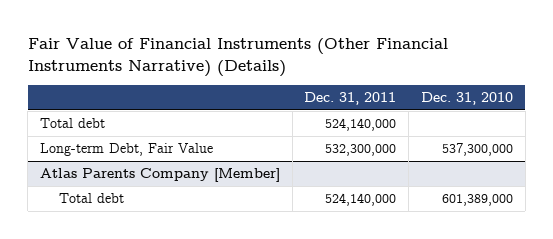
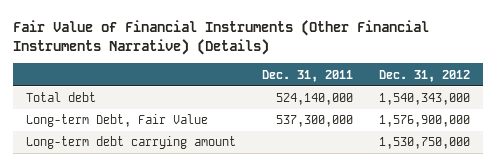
[421,92,514,106] Dec. 31, 2010 -> none
none -> [378,69,470,82] Dec. 31, 2012
[39,168,280,183] Atlas Parents Company [Member] -> none
[58,193,124,204] Total debt -> none
[325,144,397,157] 532,300,000 -> [275,115,353,128] 537,300,000
none -> [26,136,237,150] Long-term debt carrying amount

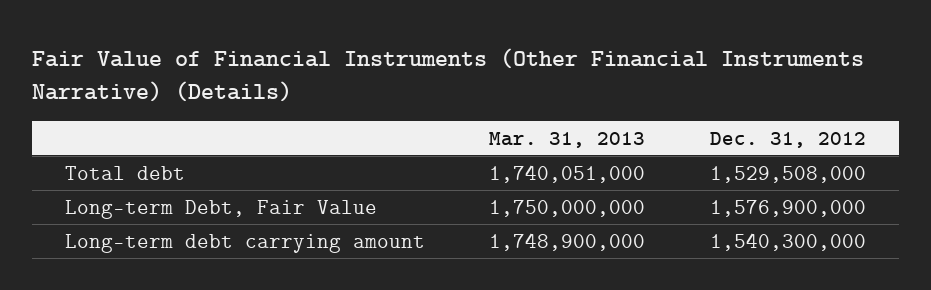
[261,69,353,82] Dec. 31, 2011 -> none
none -> [489,131,646,148] Mar. 31, 2013
[378,93,470,106] 1,540,343,000 -> [710,165,867,183] 1,529,508,000
[378,137,470,150] 1,530,750,000 -> [710,232,867,251] 1,540,300,000

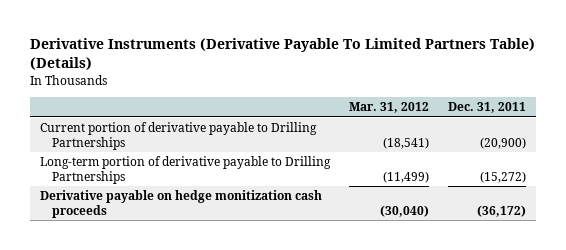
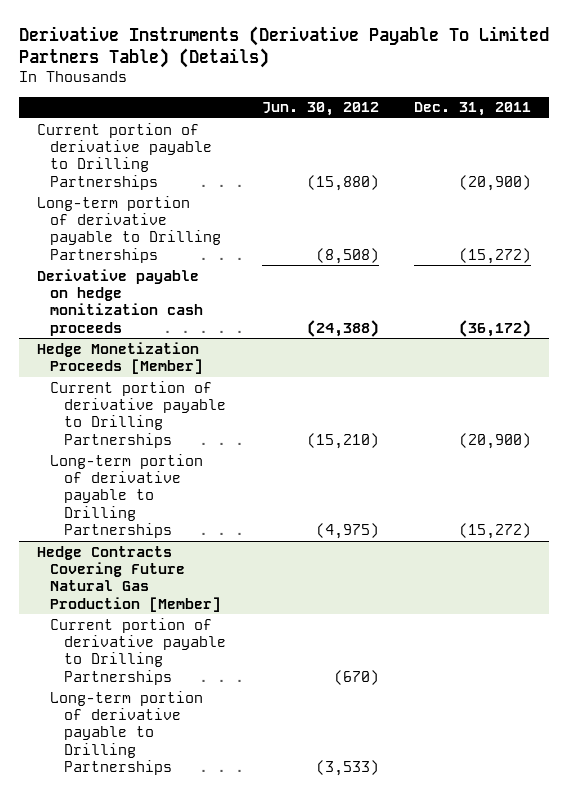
[349,102,430,114] Mar. 31, 2012 -> none
none -> [261,102,379,117] Jun. 30, 2012
none -> [36,341,204,374] Hedge Monetization Proceeds [Member]
none -> [50,380,226,448] Current portion of derivative payable to Drilling Partnerships
none -> [50,453,204,539] Long-term portion of derivative payable to Drilling Partnerships
none -> [36,545,222,612] Hedge Contracts Covering Future Natural Gas Production [Member]
none -> [50,617,226,685] Current portion of derivative payable to Drilling Partnerships
none -> [50,690,204,776] Long-term portion of derivative payable to Drilling Partnerships

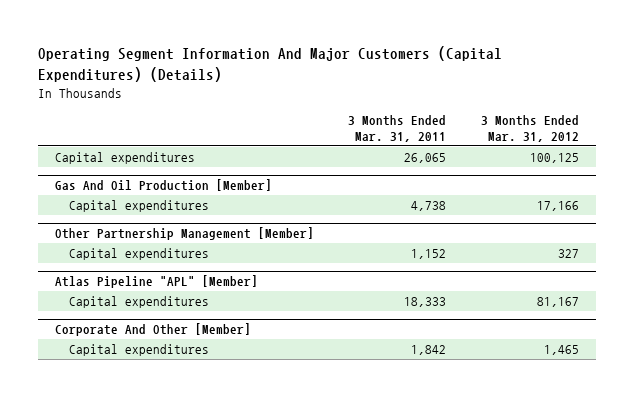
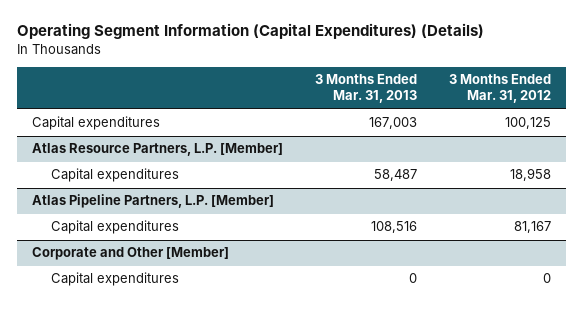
[37,46,502,82] Operating Segment Information And Major Customers (Capital Expenditures) (Details) -> [16,23,484,40] Operating Segment Information (Capital Expenditures) (Details)
[348,114,447,143] 3 Months Ended Mar. 31, 2011 -> none
none -> [314,74,417,104] 3 Months Ended Mar. 31, 2013
[55,179,273,192] Gas And Oil Production [Member] -> none
[55,227,315,241] Other Partnership Management [Member] -> none
[68,248,209,261] Capital expenditures -> none
[55,275,259,289] Atlas Pipeline "APL" [Member] -> none
none -> [32,143,284,157] Atlas Resource Partners, L.P. [Member]
[536,201,579,212] 17,166 -> [509,168,551,182] 18,958
none -> [32,194,275,209] Atlas Pipeline Partners, L.P. [Member]
[55,323,252,337] Corporate And Other [Member] -> [32,247,230,261] Corporate and Other [Member]
[543,345,579,356] 1,465 -> [542,273,551,284] 0

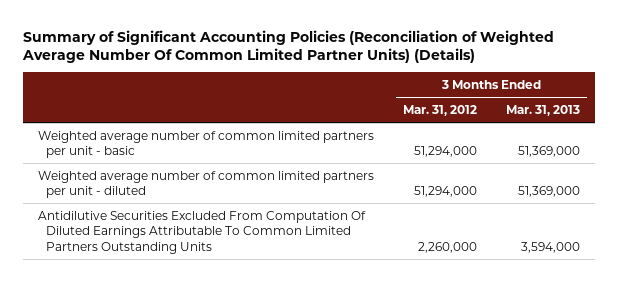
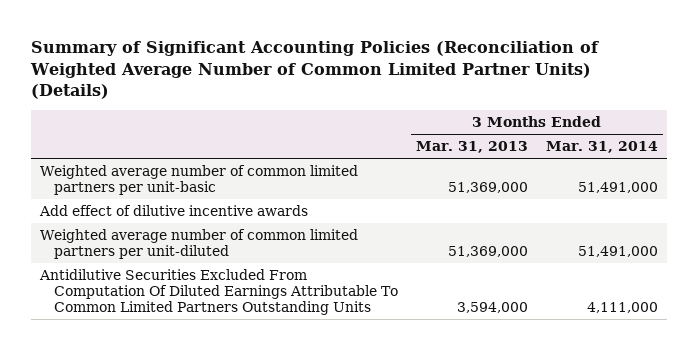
[22,29,555,64] Summary of Significant Accounting Policies (Reconciliation of Weighted Average Number Of Common Limited Partner Units) (Details) -> [30,40,600,100] Summary of Significant Accounting Policies (Reconciliation of Weighted Average Number of Common Limited Partner Units) (Details)
[402,105,477,117] Mar. 31, 2012 -> none
none -> [546,141,659,154] Mar. 31, 2014
[37,130,374,159] Weighted average number of common limited partners per unit - basic -> [40,165,359,196] Weighted average number of common limited partners per unit-basic
none -> [39,205,309,217] Add effect of dilutive incentive awards
[37,170,374,199] Weighted average number of common limited partners per unit - diluted -> [40,229,359,260] Weighted average number of common limited partners per unit-diluted

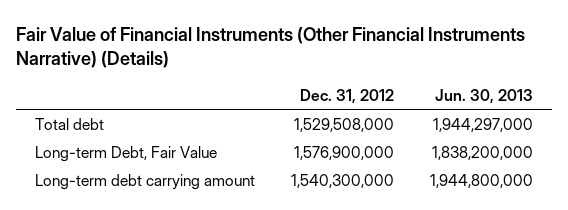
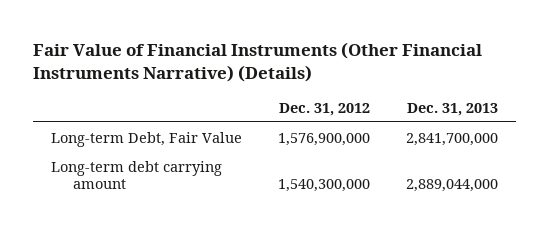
[435,88,534,104] Jun. 30, 2013 -> none
none -> [406,102,498,116] Dec. 31, 2013
[34,117,104,130] Total debt -> none

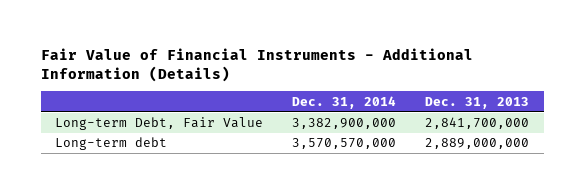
[33,42,483,82] Fair Value of Financial Instruments (Other Financial Instruments Narrative) (Details) -> [40,48,473,83] Fair Value of Financial Instruments - Additional Information (Details)
[279,102,371,116] Dec. 31, 2012 -> none
none -> [292,95,397,109] Dec. 31, 2014
[51,160,223,190] Long-term debt carrying amount -> [55,137,168,151] Long-term debt
[405,179,498,193] 2,889,044,000 -> [425,138,530,150] 2,889,000,000

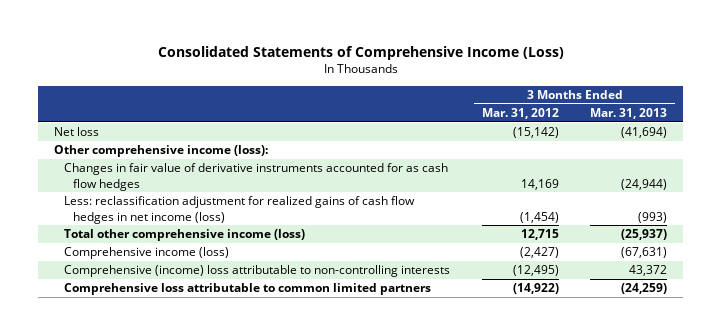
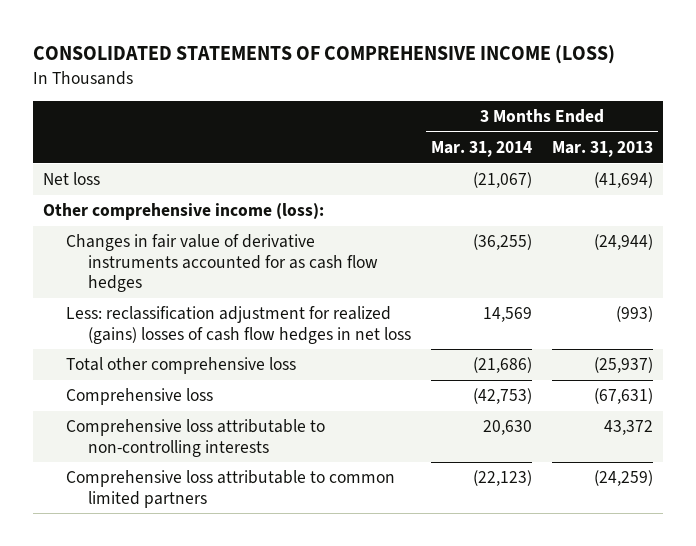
[157,46,564,61] Consolidated Statements of Comprehensive Income (Loss) -> [33,45,616,65] CONSOLIDATED STATEMENTS OF COMPREHENSIVE INCOME (LOSS)
[481,108,559,120] Mar. 31, 2012 -> none
none -> [431,140,533,157] Mar. 31, 2014
[63,196,415,224] Less: reclassification adjustment for realized gains of cash flow hedges in net income (loss) -> [65,306,412,344] Less: reclassification adjustment for realized (gains) losses of cash flow hedges in net loss
[63,229,305,242] Total other comprehensive income (loss) -> [65,357,296,375] Total other comprehensive loss
[63,247,229,260] Comprehensive income (loss) -> [65,388,213,406] Comprehensive loss
[63,265,450,278] Comprehensive (income) loss attributable to non-controlling interests -> [65,419,325,457] Comprehensive loss attributable to non-controlling interests

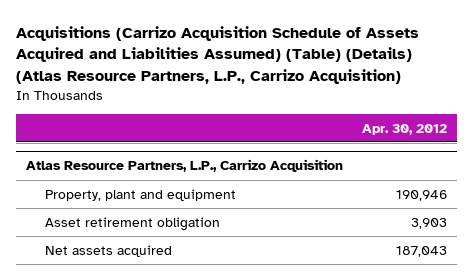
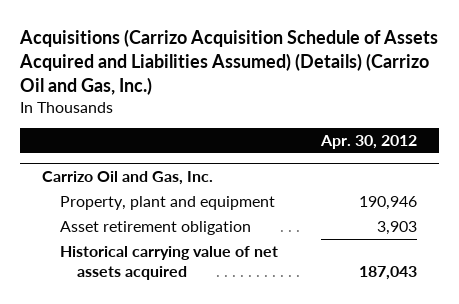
[15,25,419,85] Acquisitions (Carrizo Acquisition Schedule of Assets Acquired and Liabilities Assumed) (Table) (Details) (Atlas Resource Partners, L.P., Carrizo Acquisition) -> [19,29,439,95] Acquisitions (Carrizo Acquisition Schedule of Assets Acquired and Liabilities Assumed) (Details) (Carrizo Oil and Gas, Inc.)
[25,159,343,173] Atlas Resource Partners, L.P., Carrizo Acquisition -> none
none -> [42,170,214,185] Carrizo Oil and Gas, Inc.
[44,244,172,257] Net assets acquired -> [59,245,278,280] Historical carrying value of net assets acquired

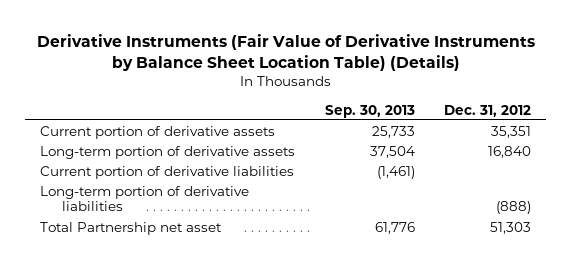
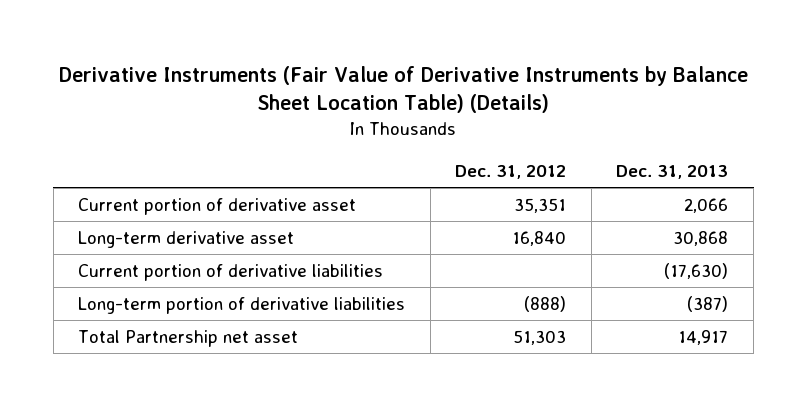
[324,104,415,118] Sep. 30, 2013 -> none
none -> [616,164,729,179] Dec. 31, 2013
[40,125,276,139] Current portion of derivative assets -> [78,197,357,215] Current portion of derivative asset
[40,145,296,159] Long-term portion of derivative assets -> [78,230,295,248] Long-term derivative asset

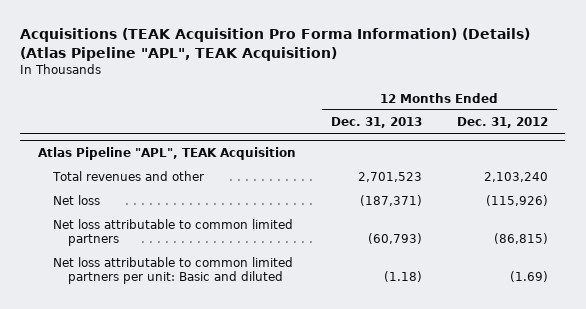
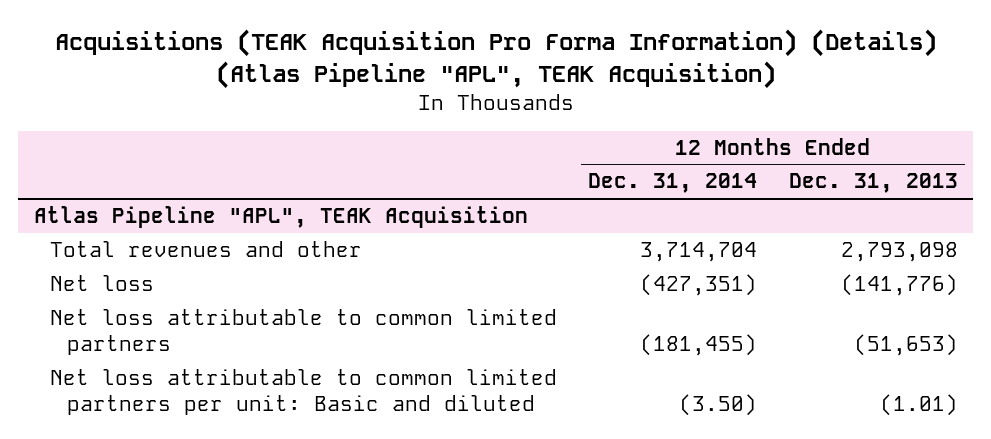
[456,117,548,129] Dec. 31, 2012 -> none
none -> [588,173,758,194] Dec. 31, 2014
[357,172,422,183] 2,701,523 -> [840,242,958,263] 2,793,098
[359,195,422,207] (187,371) -> [840,274,958,297] (141,776)
[367,233,422,245] (60,793) -> [853,333,958,356] (51,653)
[383,271,422,283] (1.18) -> [879,393,958,416] (1.01)

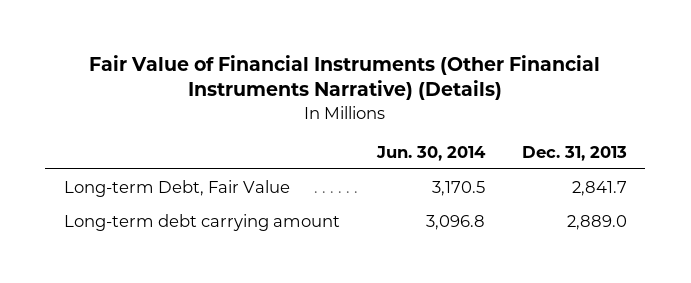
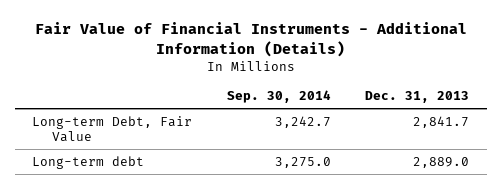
[89,54,601,101] Fair Value of Financial Instruments (Other Financial Instruments Narrative) (Details) -> [34,22,467,57] Fair Value of Financial Instruments - Additional Information (Details)
[375,145,486,161] Jun. 30, 2014 -> none
none -> [226,90,331,104] Sep. 30, 2014
[63,213,340,231] Long-term debt carrying amount -> [31,155,144,169] Long-term debt

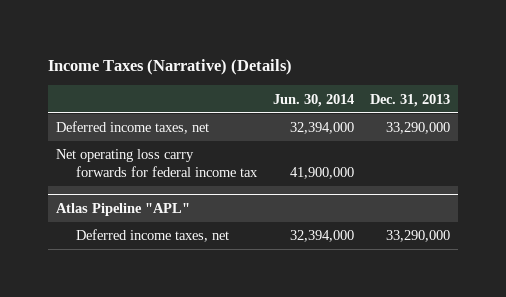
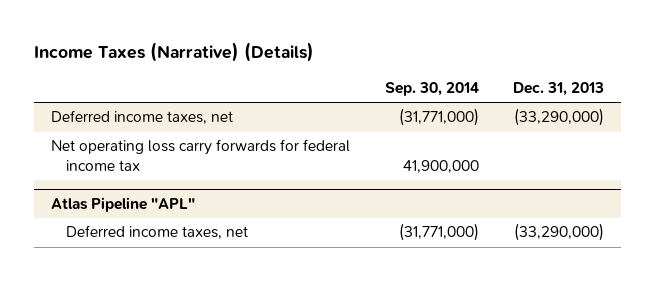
[272,93,354,107] Jun. 30, 2014 -> none
none -> [384,82,479,97] Sep. 30, 2014
[385,122,450,135] 33,290,000 -> [513,108,604,127] (33,290,000)
[385,230,450,243] 33,290,000 -> [513,223,604,242] (33,290,000)

